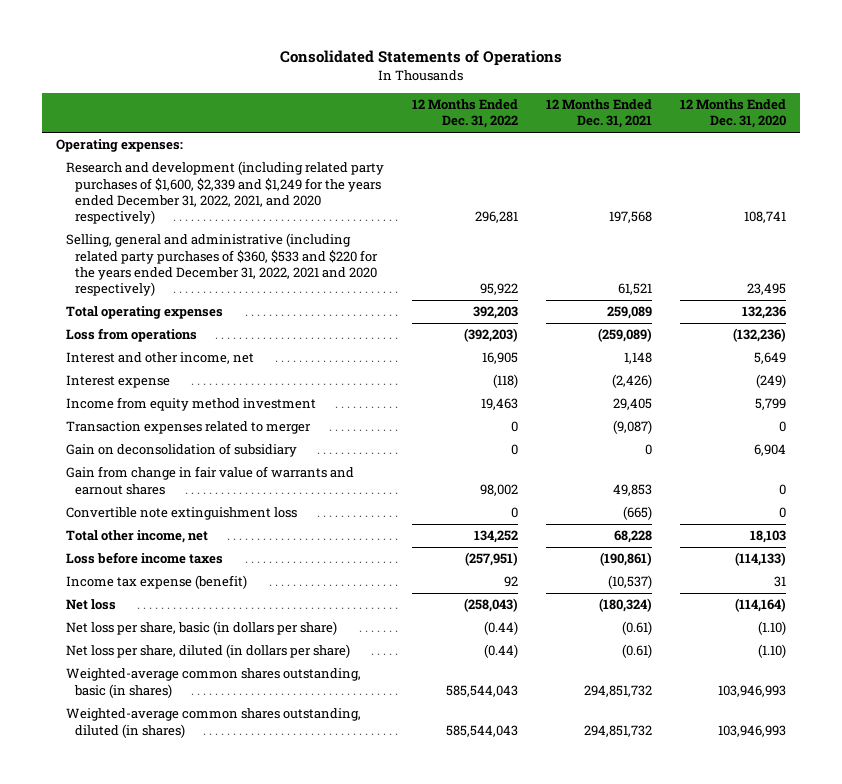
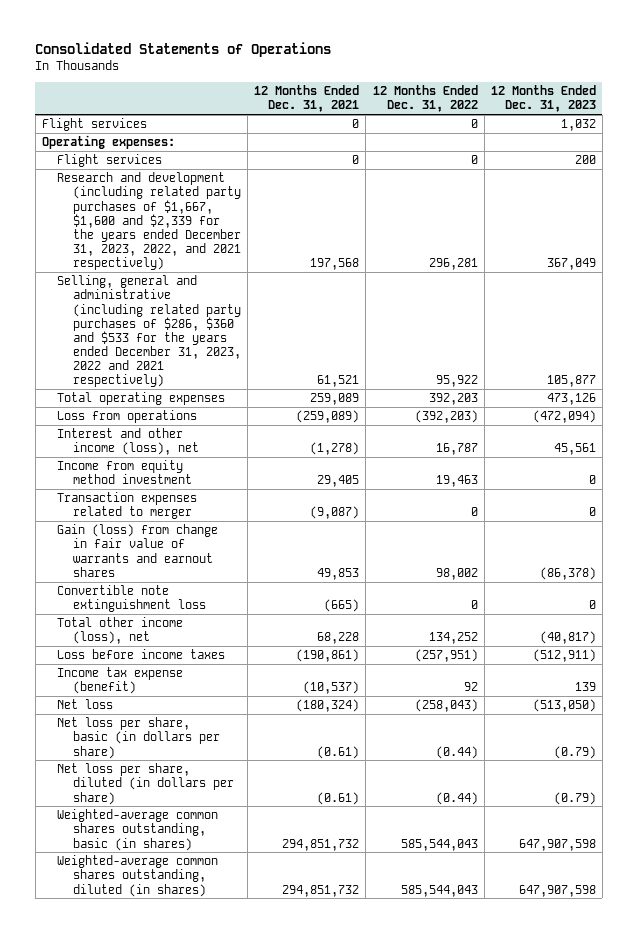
[680,99,787,129] 12 Months Ended Dec. 31, 2020 -> none
none -> [490,85,596,113] 12 Months Ended Dec. 31, 2023
none -> [41,118,147,132] Flight services
none -> [57,154,163,168] Flight services
[65,161,384,225] Research and development (including related party purchases of $1,600, $2,339 and $1,249 for the years ended December 31, 2022, 2021, and 2020 respectively) -> [57,172,242,271] Research and development (including related party purchases of $1,667, $1,600 and $2,339 for the years ended December 31, 2023, 2022, and 2021 respectively)
[65,233,379,297] Selling, general and administrative (including related party purchases of $360, $533 and $220 for the years ended December 31, 2022, 2021 and 2020 respectively) -> [57,275,242,388] Selling, general and administrative (including related party purchases of $286, $360 and $533 for the years ended December 31, 2023, 2022 and 2021 respectively)
[65,375,170,389] Interest expense -> none
[65,352,254,365] Interest and other income, net -> [57,428,200,456] Interest and other income (loss), net
[481,352,518,365] 16,905 -> [435,443,478,456] 16,787
[623,352,652,365] 1,148 -> [310,442,360,456] (1,278)
[65,443,297,458] Gain on deconsolidation of subsidiary -> none
[65,466,354,495] Gain from change in fair value of warrants and earnout shares -> [57,524,219,577] Gain (loss) from change in fair value of warrants and earnout shares
[65,530,208,544] Total other income, net -> [57,617,184,645] Total other income (loss), net

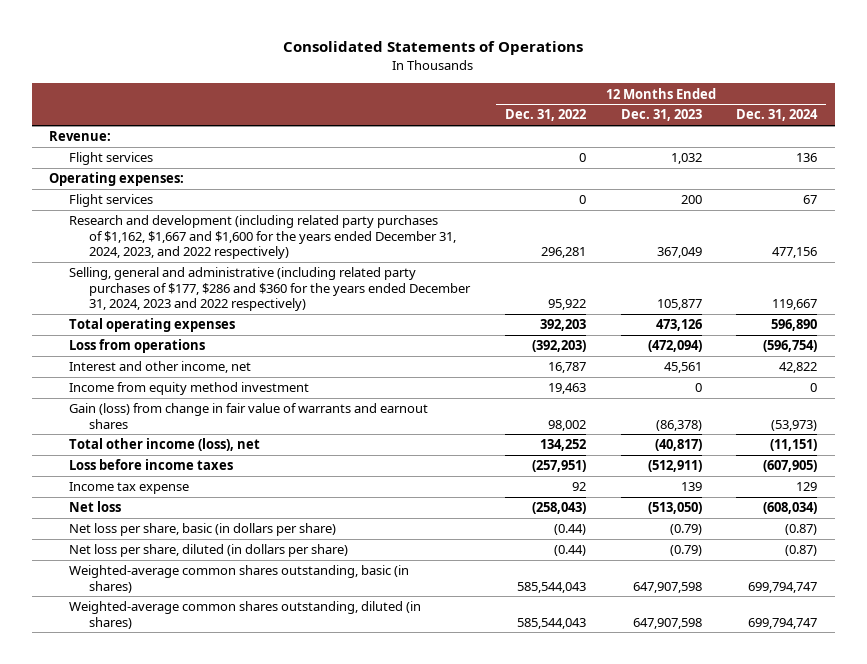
[254,85,360,113] 12 Months Ended Dec. 31, 2021 -> none
none -> [736,109,819,122] Dec. 31, 2024
none -> [49,131,112,142] Revenue:
[57,172,242,271] Research and development (including related party purchases of $1,667, $1,600 and $2,339 for the years ended December 31, 2023, 2022, and 2021 respectively) -> [69,215,457,260] Research and development (including related party purchases of $1,162, $1,667 and $1,600 for the years ended December 31, 2024, 2023, and 2022 respectively)
[57,275,242,388] Selling, general and administrative (including related party purchases of $286, $360 and $533 for the years ended December 31, 2023, 2022 and 2021 respectively) -> [69,267,472,312] Selling, general and administrative (including related party purchases of $177, $286 and $360 for the years ended December 31, 2024, 2023 and 2022 respectively)
[57,428,200,456] Interest and other income (loss), net -> [69,361,252,374] Interest and other income, net
[57,492,198,520] Transaction expenses related to merger -> none
[57,585,207,613] Convertible note extinguishment loss -> none
[57,667,184,695] Income tax expense (benefit) -> [69,482,190,495] Income tax expense

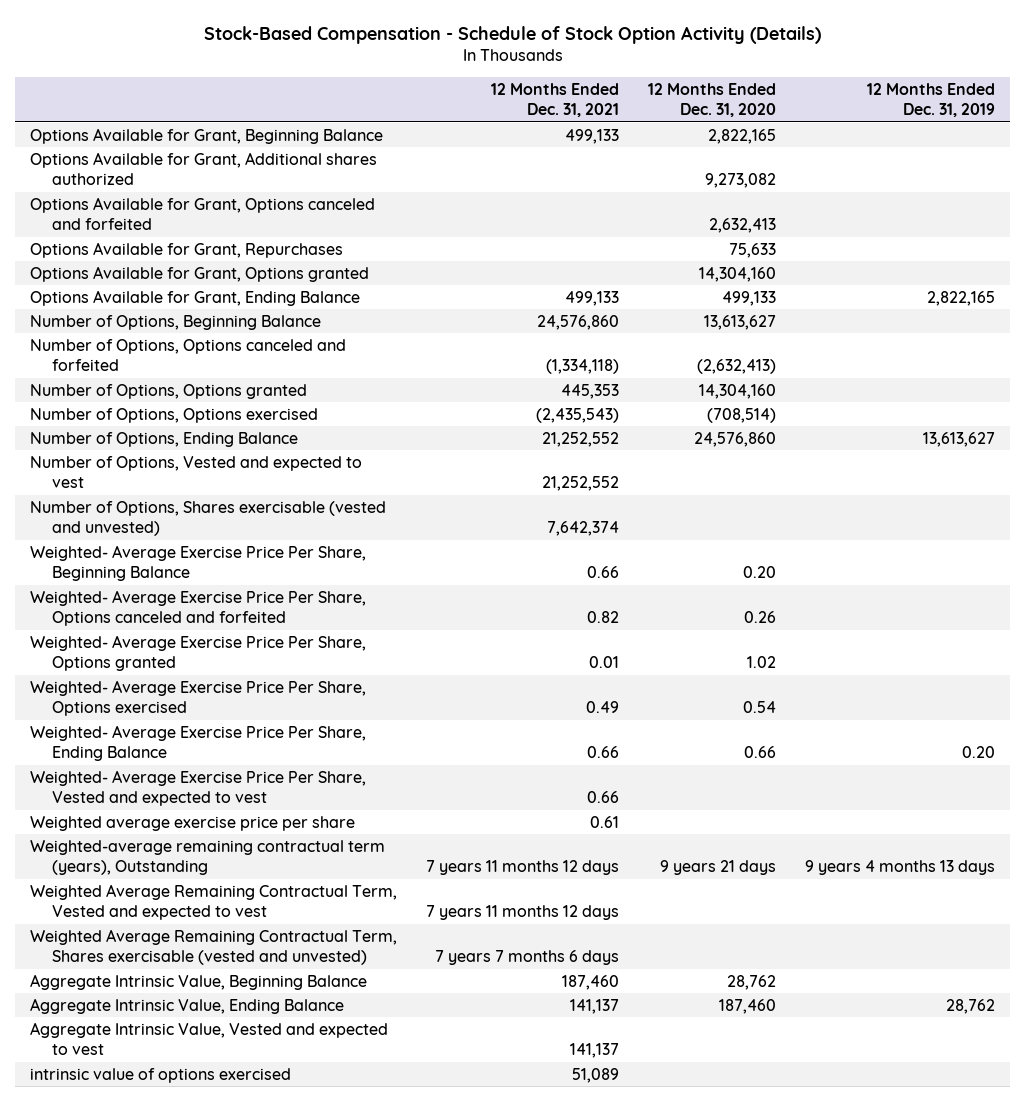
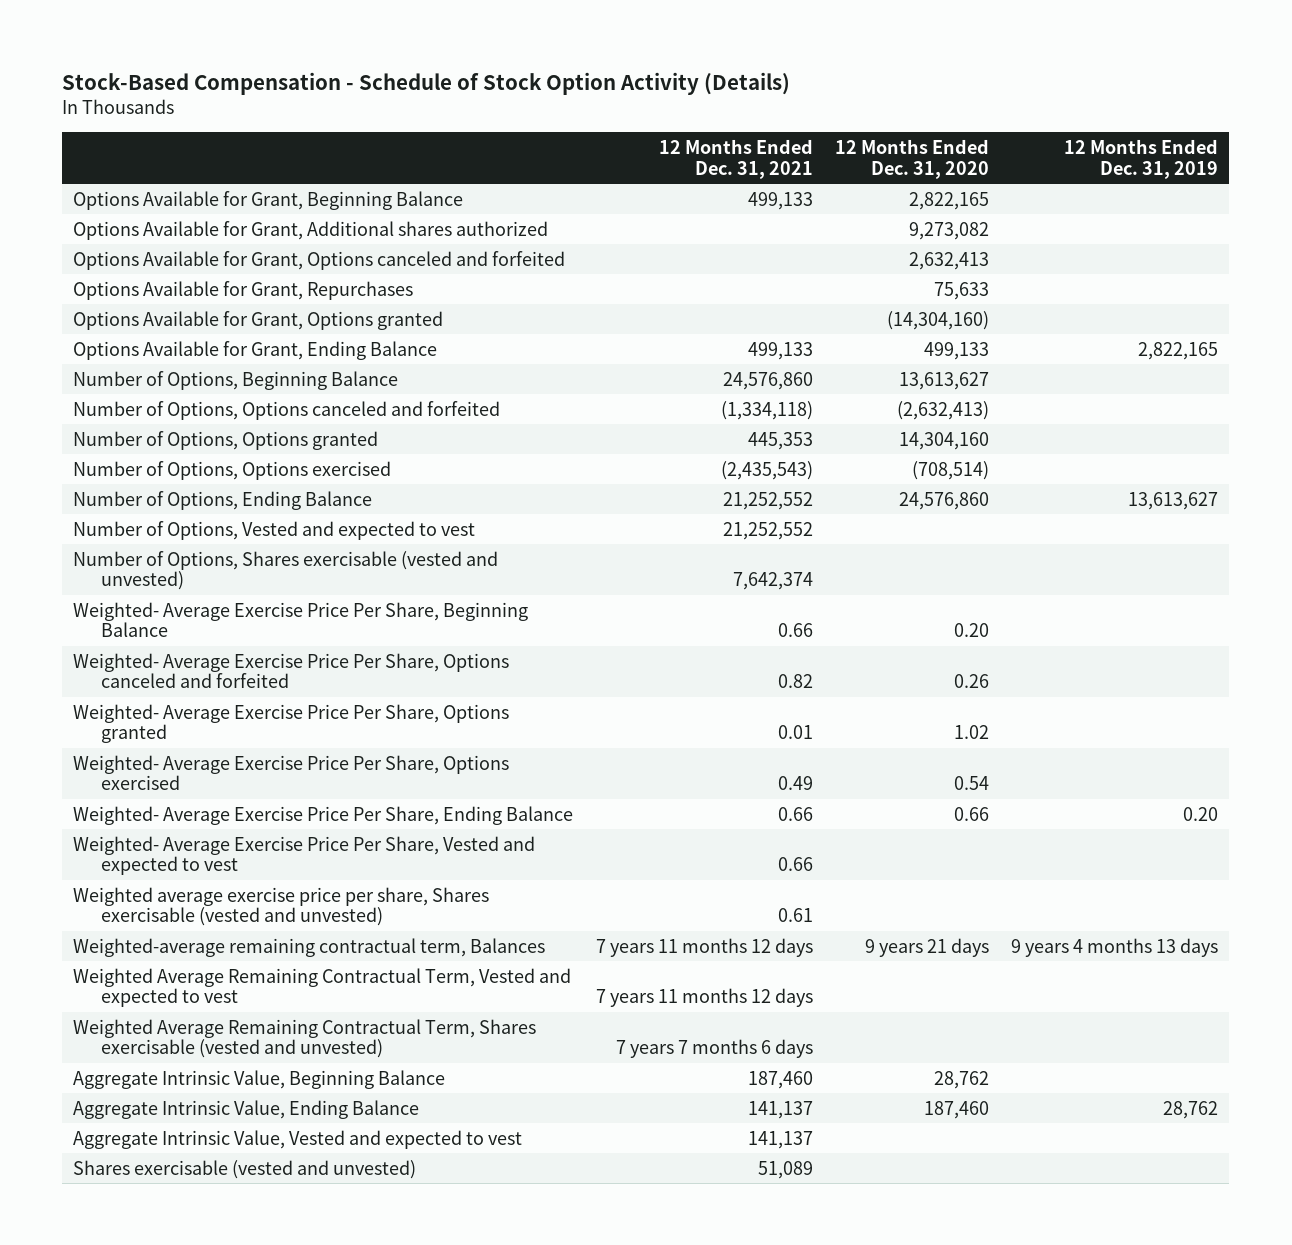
[699,266,777,282] 14,304,160 -> [886,310,989,330] (14,304,160)
[29,815,355,831] Weighted average exercise price per share -> [73,886,490,927] Weighted average exercise price per share, Shares exercisable (vested and unvested)
[29,839,385,876] Weighted-average remaining contractual term (years), Outstanding -> [73,937,546,957] Weighted-average remaining contractual term, Balances
[29,1067,291,1083] intrinsic value of options exercised -> [73,1159,417,1179] Shares exercisable (vested and unvested)

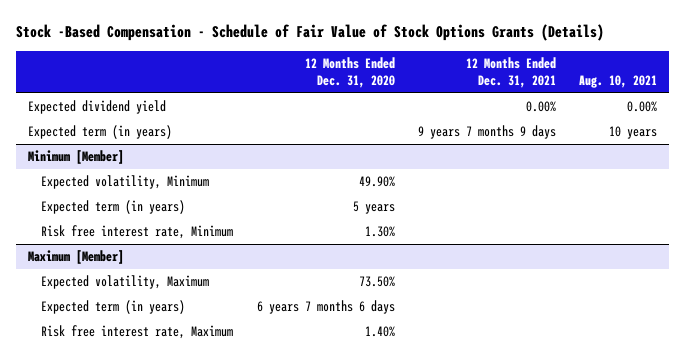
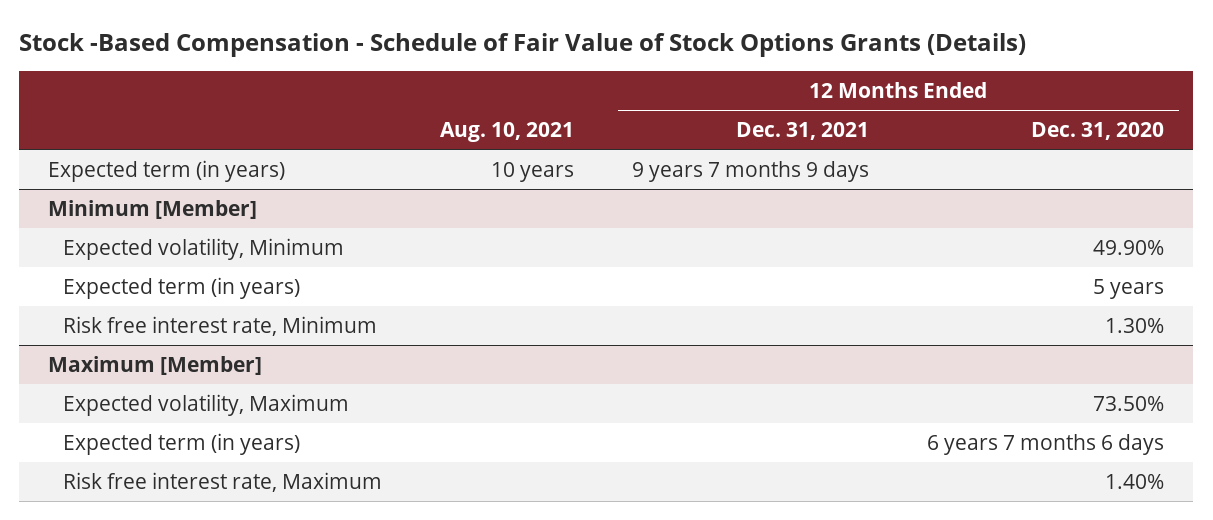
[28,100,167,115] Expected dividend yield -> none

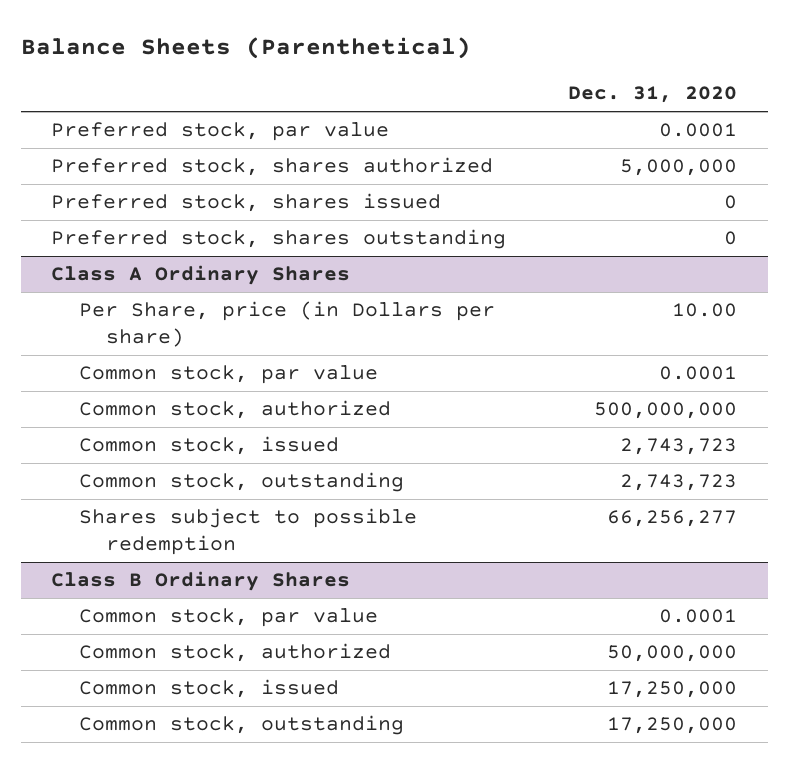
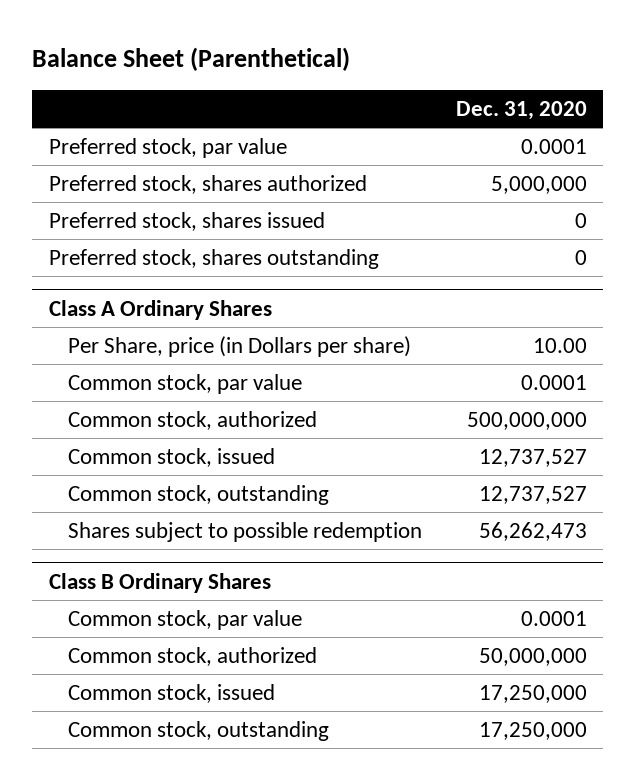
[20,36,471,59] Balance Sheets (Parenthetical) -> [31,47,350,72] Balance Sheet (Parenthetical)
[620,438,738,456] 2,743,723 -> [478,448,587,467] 12,737,527
[620,474,738,492] 2,743,723 -> [478,485,587,504] 12,737,527
[607,510,738,528] 66,256,277 -> [478,521,587,541] 56,262,473

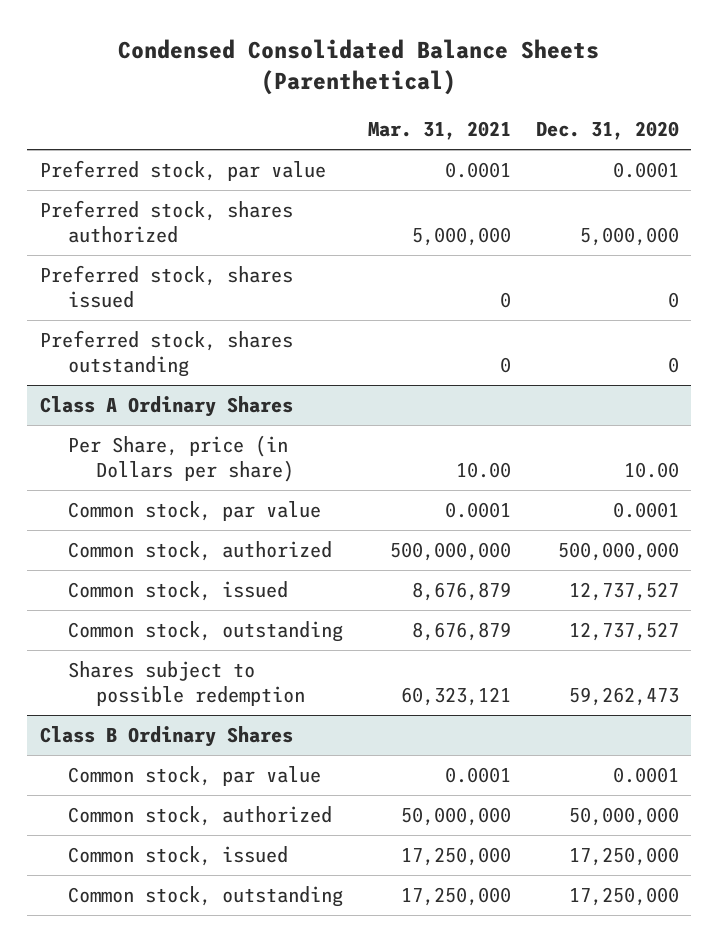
[31,47,350,72] Balance Sheet (Parenthetical) -> [118,39,600,96] Condensed Consolidated Balance Sheets (Parenthetical)
none -> [367,121,511,141] Mar. 31, 2021
[478,521,587,541] 56,262,473 -> [568,686,679,706] 59,262,473

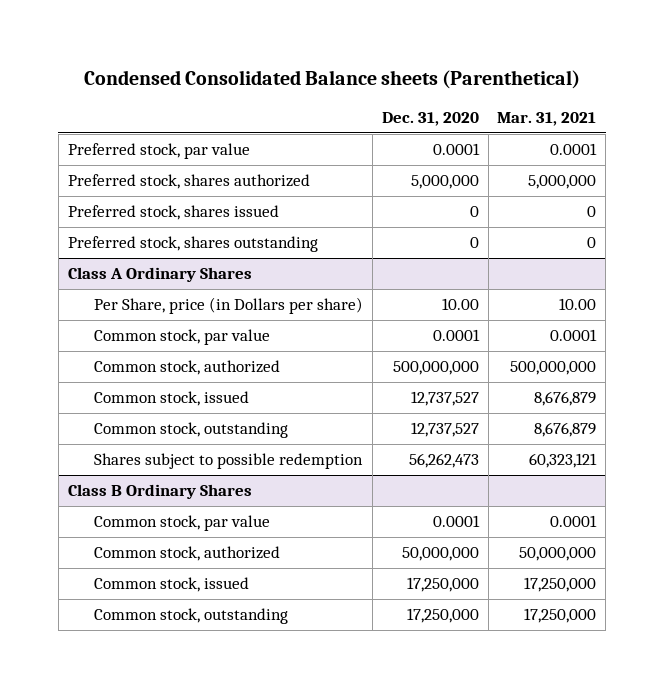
[118,39,600,96] Condensed Consolidated Balance Sheets (Parenthetical) -> [84,69,581,89] Condensed Consolidated Balance sheets (Parenthetical)
[568,686,679,706] 59,262,473 -> [408,453,479,469] 56,262,473

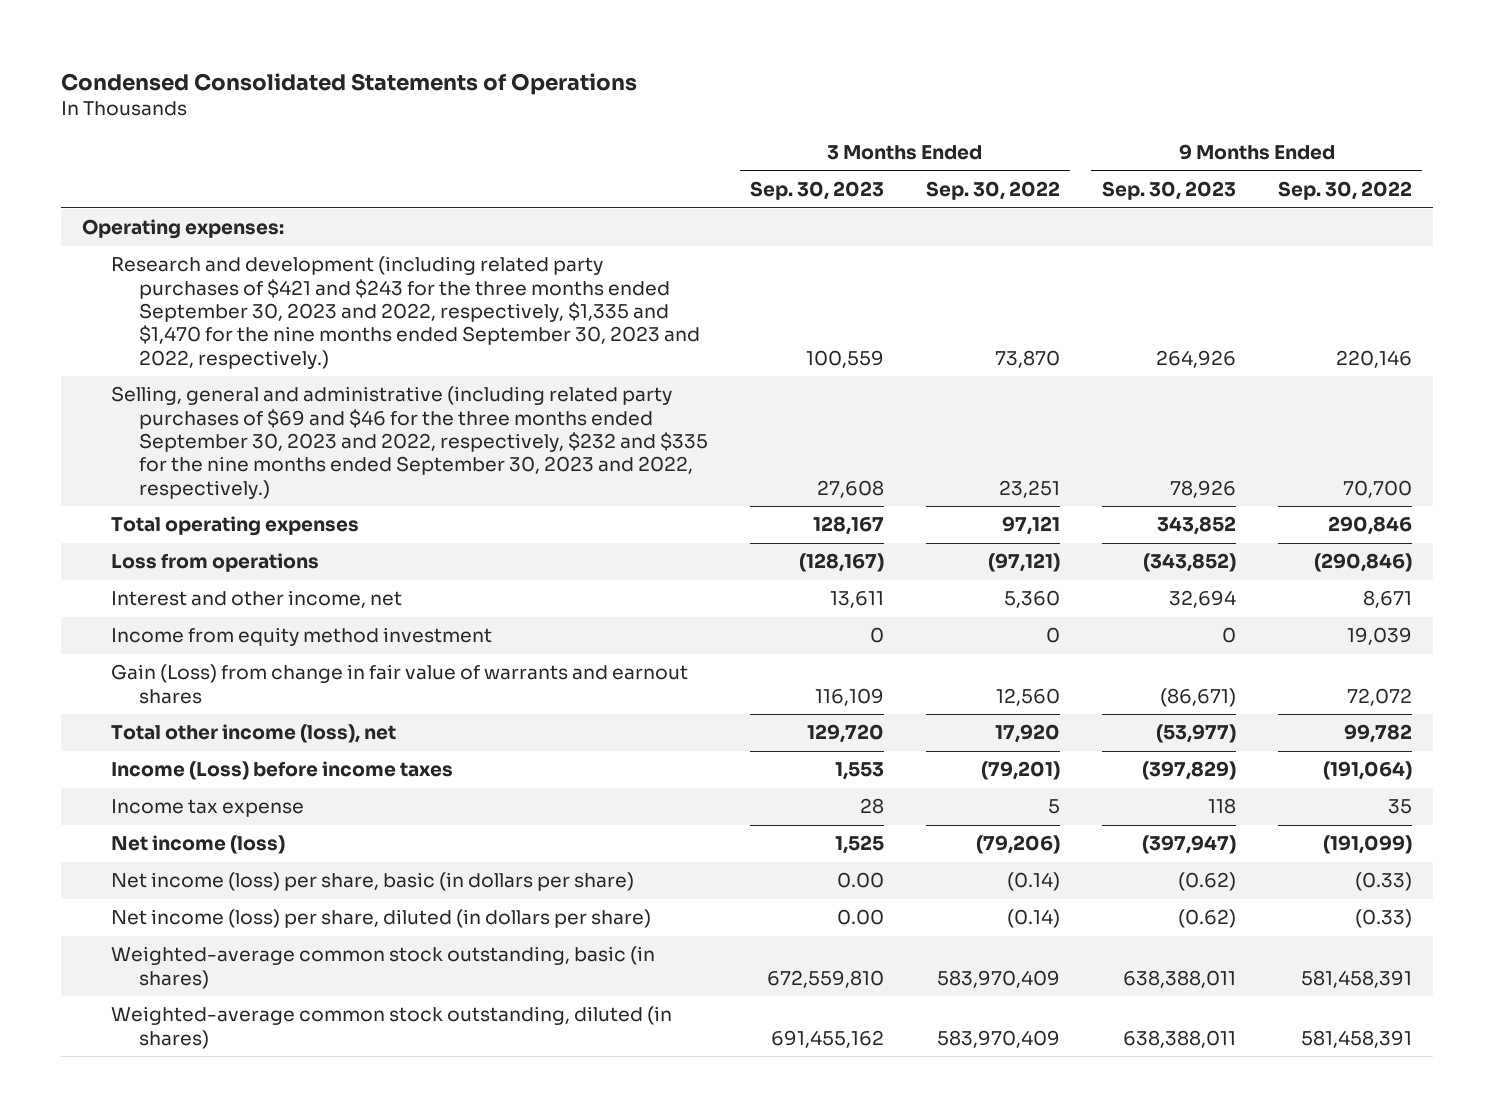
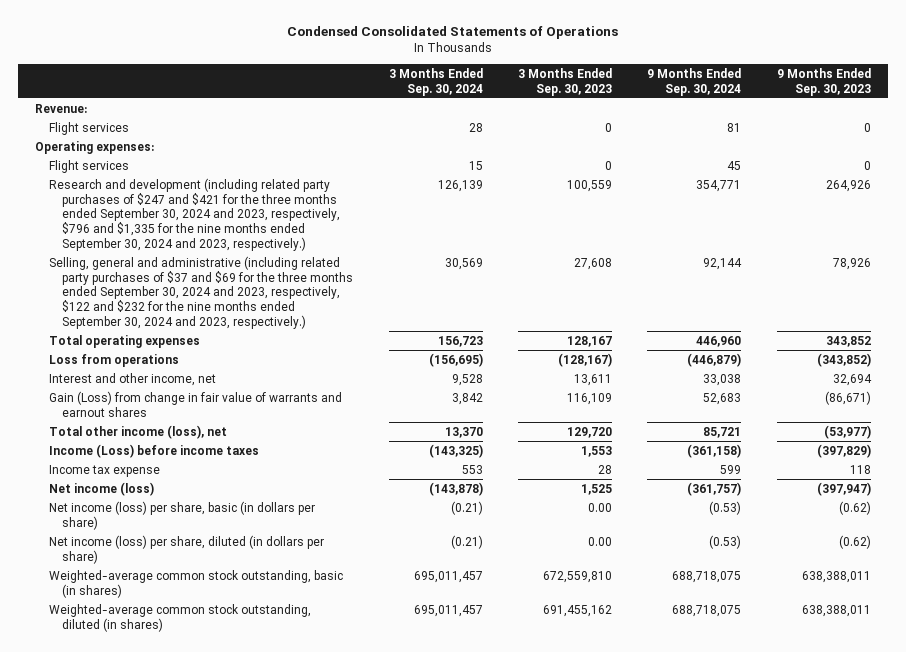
[926,181,1061,201] Sep. 30, 2022 -> none
[1277,181,1412,201] Sep. 30, 2022 -> none
none -> [388,67,483,96] 3 Months Ended Sep. 30, 2024
none -> [647,67,742,96] 9 Months Ended Sep. 30, 2024
none -> [35,103,88,113] Revenue:
none -> [48,121,129,135] Flight services
none -> [48,159,129,173] Flight services
[110,256,701,369] Research and development (including related party purchases of $421 and $243 for the three months ended September 30, 2023 and 2022, respectively, $1,335 and $1,470 for the nine months ended September 30, 2023 and 2022, respectively.) -> [48,177,341,251] Research and development (including related party purchases of $247 and $421 for the three months ended September 30, 2024 and 2023, respectively, $796 and $1,335 for the nine months ended September 30, 2024 and 2023, respectively.)
[110,386,709,499] Selling, general and administrative (including related party purchases of $69 and $46 for the three months ended September 30, 2023 and 2022, respectively, $232 and $335 for the nine months ended September 30, 2023 and 2022, respectively.) -> [48,255,354,329] Selling, general and administrative (including related party purchases of $37 and $69 for the three months ended September 30, 2024 and 2023, respectively, $122 and $232 for the nine months ended September 30, 2024 and 2023, respectively.)
[110,627,492,647] Income from equity method investment -> none

